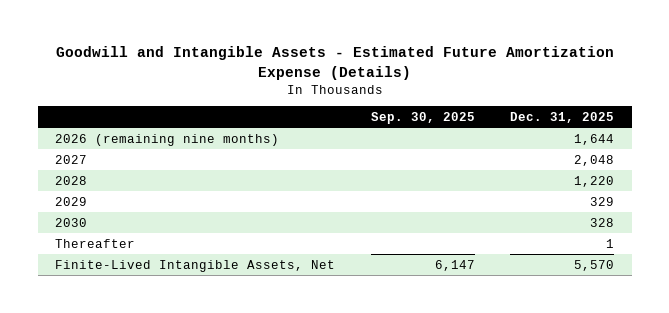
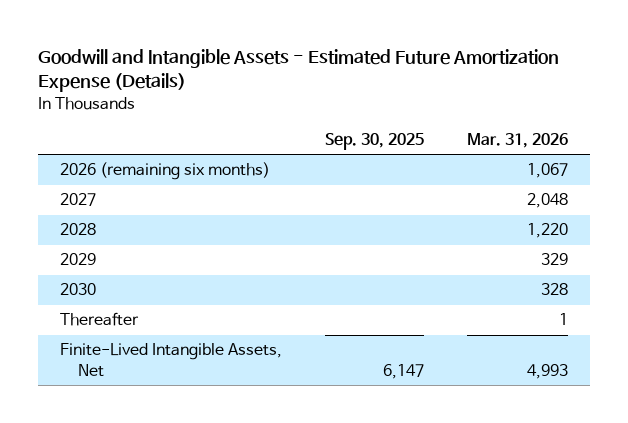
[510,111,615,123] Dec. 31, 2025 -> none
none -> [467,132,569,148] Mar. 31, 2026
[55,133,280,146] 2026 (remaining nine months) -> [59,162,270,181] 2026 (remaining six months)

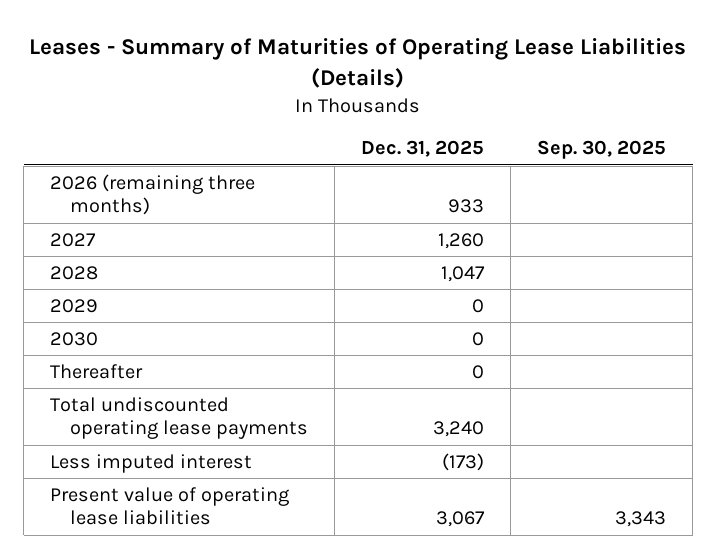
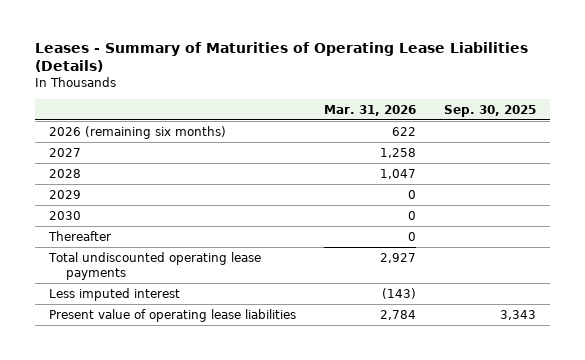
[361,140,485,158] Dec. 31, 2025 -> none
none -> [323,104,416,116] Mar. 31, 2026
[50,173,256,216] 2026 (remaining three months) -> [48,125,226,139] 2026 (remaining six months)

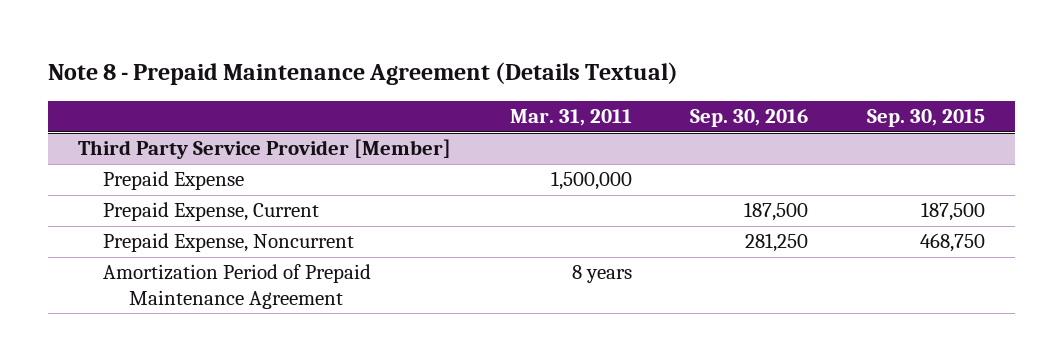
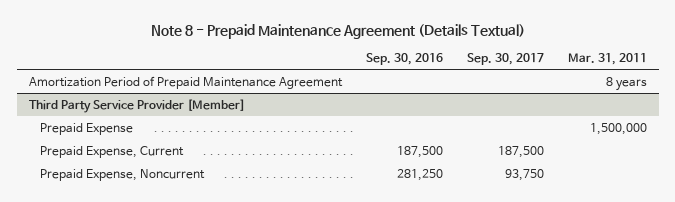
[867,109,986,128] Sep. 30, 2015 -> none
none -> [466,52,544,65] Sep. 30, 2017
none -> [28,75,343,89] Amortization Period of Prepaid Maintenance Agreement
[103,264,372,309] Amortization Period of Prepaid Maintenance Agreement -> none

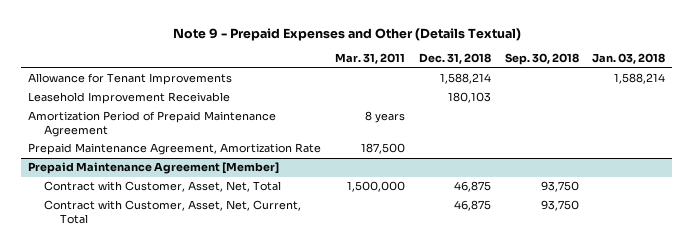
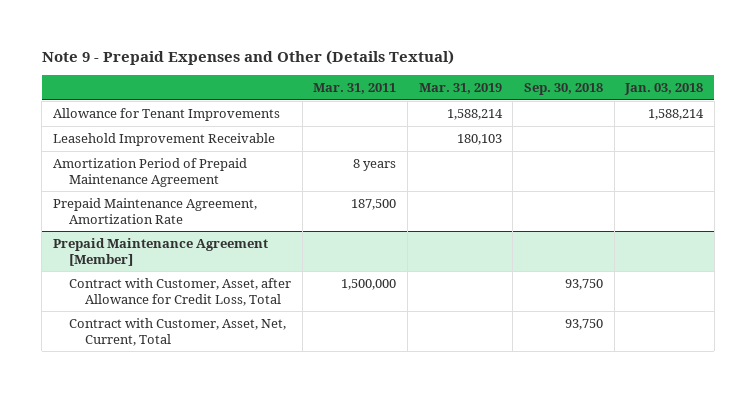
[418,53,491,65] Dec. 31, 2018 -> none
none -> [418,83,502,95] Mar. 31, 2019
[44,181,282,193] Contract with Customer, Asset, Net, Total -> [69,277,292,306] Contract with Customer, Asset, after Allowance for Credit Loss, Total

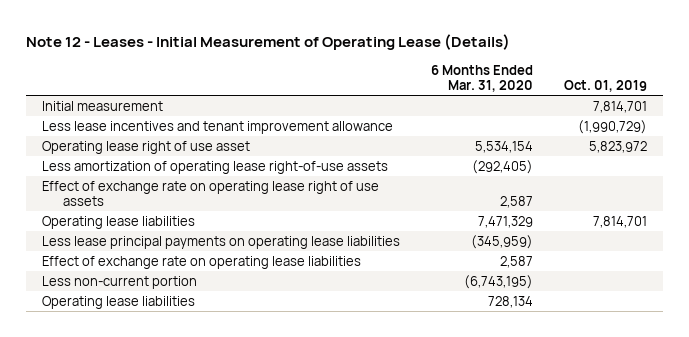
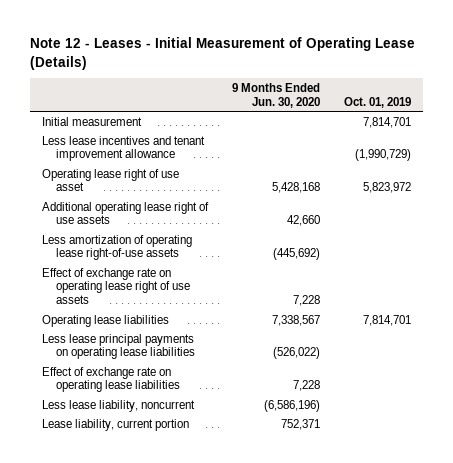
[431,64,534,93] 6 Months Ended Mar. 31, 2020 -> none
none -> [232,83,321,108] 9 Months Ended Jun. 30, 2020
none -> [42,201,210,225] Additional operating lease right of use assets
[41,275,197,289] Less non-current portion -> [42,399,196,412] Less lease liability, noncurrent
[41,295,195,309] Operating lease liabilities -> [42,418,190,431] Lease liability, current portion

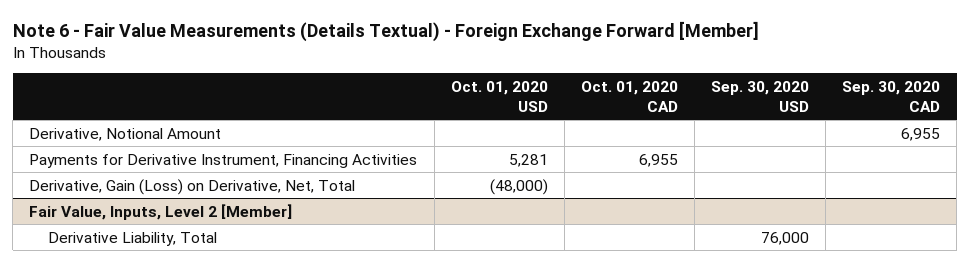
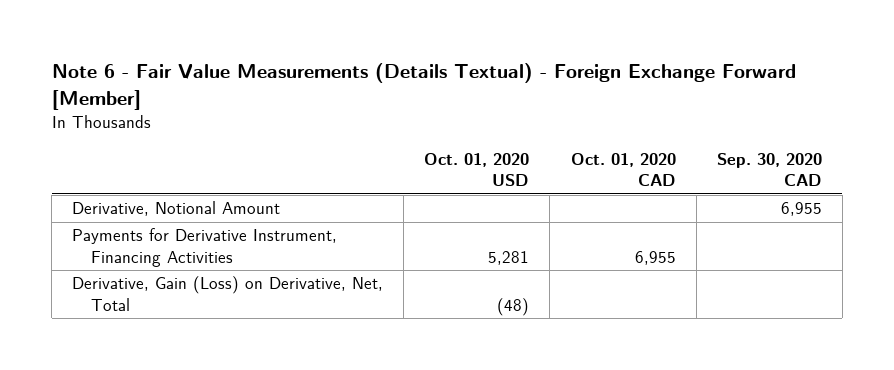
[711,80,810,112] Sep. 30, 2020 USD -> none
[29,203,293,220] Fair Value, Inputs, Level 2 [Member] -> none
[47,231,217,246] Derivative Liability, Total -> none
[489,178,548,195] (48,000) -> [497,297,530,316] (48)

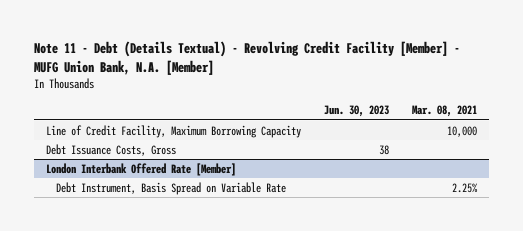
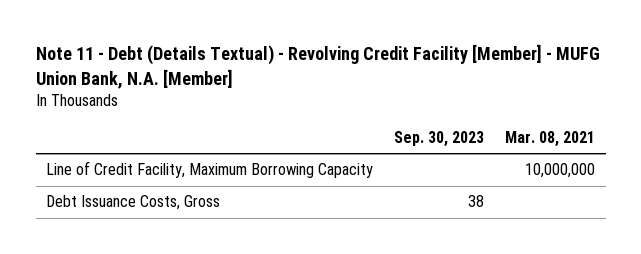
[324,105,390,118] Jun. 30, 2023 -> none
none -> [394,131,485,148] Sep. 30, 2023
[447,125,478,137] 10,000 -> [525,163,596,179] 10,000,000
[45,162,236,176] London Interbank Offered Rate [Member] -> none
[56,181,287,195] Debt Instrument, Basis Spread on Variable Rate -> none

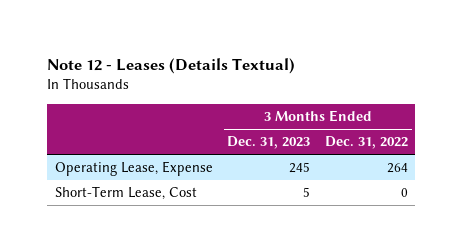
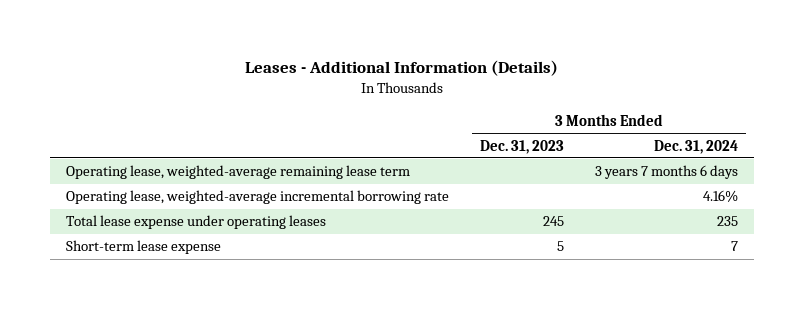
[47,57,296,74] Note 12 - Leases (Details Textual) -> [245,60,559,77] Leases - Additional Information (Details)
[324,136,408,150] Dec. 31, 2022 -> none
none -> [654,139,739,154] Dec. 31, 2024
none -> [65,165,410,180] Operating lease, weighted-average remaining lease term
none -> [65,190,449,205] Operating lease, weighted-average incremental borrowing rate
[54,161,213,177] Operating Lease, Expense -> [65,215,326,230] Total lease expense under operating leases
[54,186,197,201] Short-Term Lease, Cost -> [65,240,221,255] Short-term lease expense

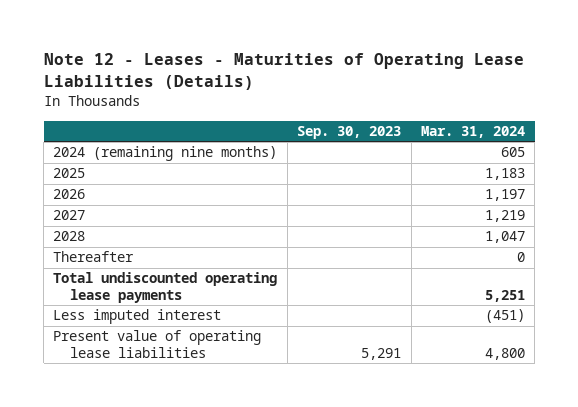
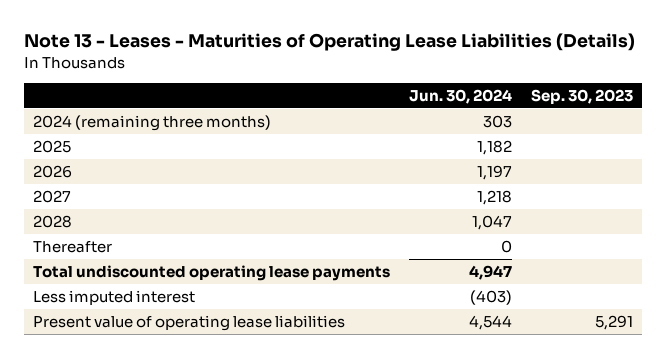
[43,53,524,91] Note 12 - Leases - Maturities of Operating Lease Liabilities (Details) -> [23,33,635,52] Note 13 - Leases - Maturities of Operating Lease Liabilities (Details)
[420,125,525,138] Mar. 31, 2024 -> none
none -> [408,88,512,104] Jun. 30, 2024
[53,146,278,162] 2024 (remaining nine months) -> [33,115,272,132] 2024 (remaining three months)

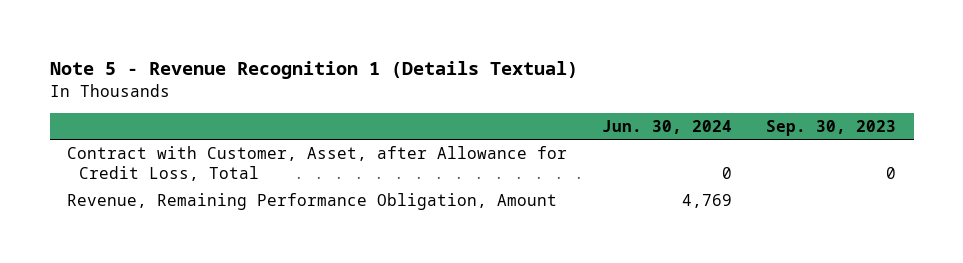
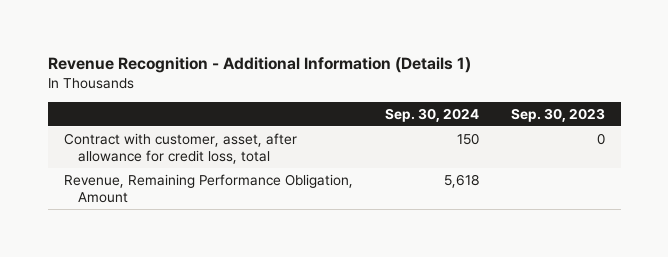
[49,60,578,79] Note 5 - Revenue Recognition 1 (Details Textual) -> [47,57,471,74] Revenue Recognition - Additional Information (Details 1)
[601,119,732,134] Jun. 30, 2024 -> none
none -> [384,107,479,122] Sep. 30, 2024
[67,145,568,182] Contract with Customer, Asset, after Allowance for Credit Loss, Total -> [63,132,297,165] Contract with customer, asset, after allowance for credit loss, total

